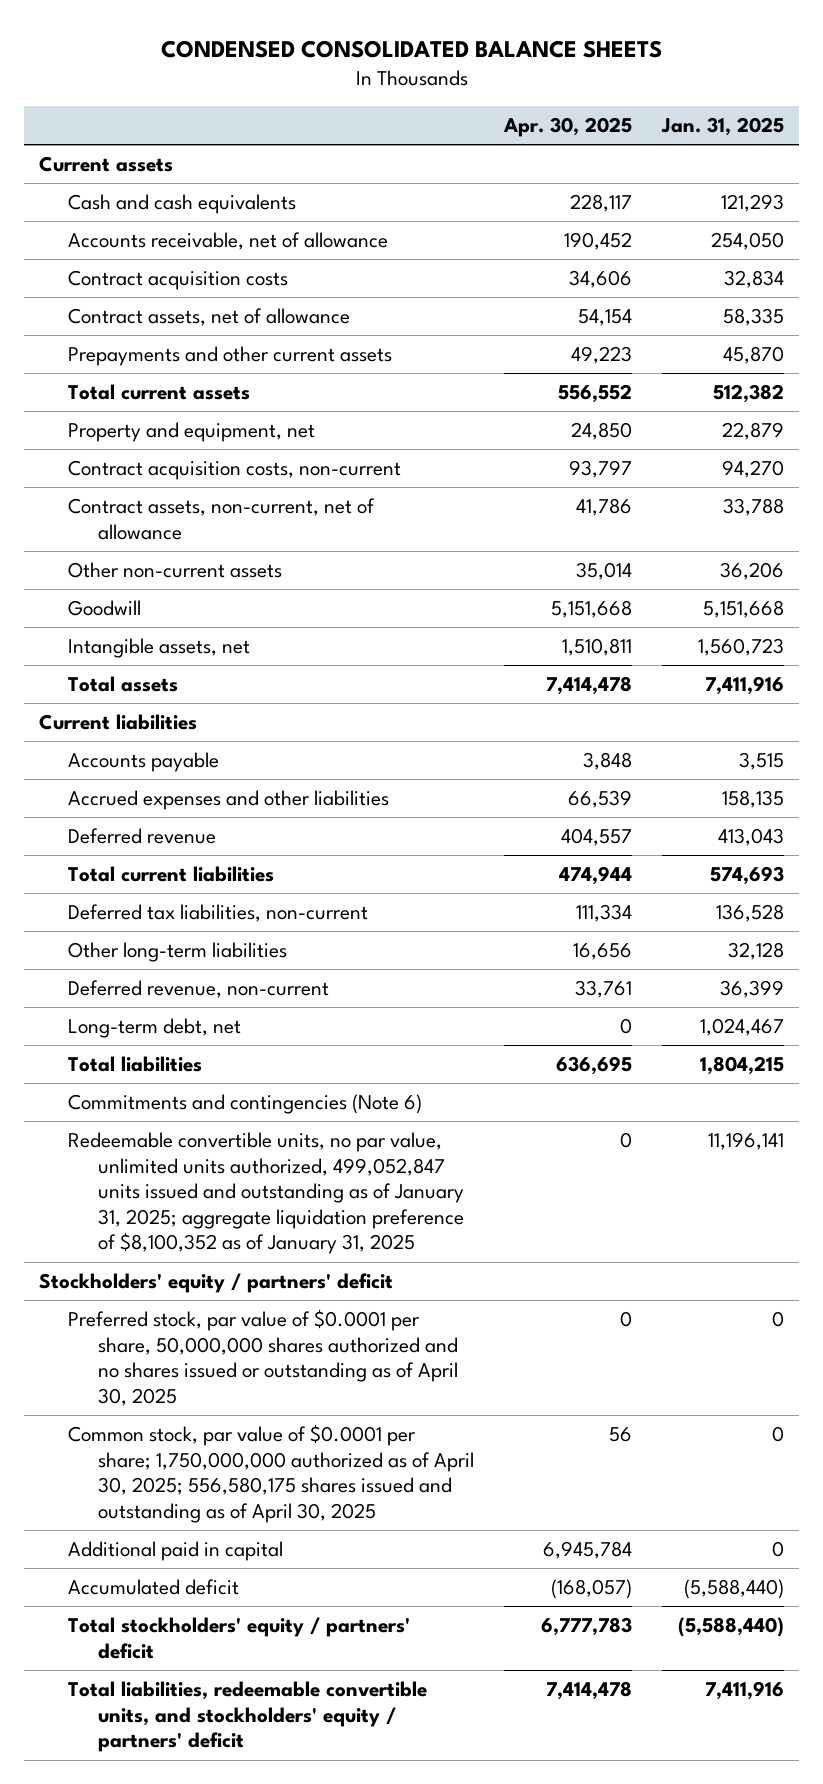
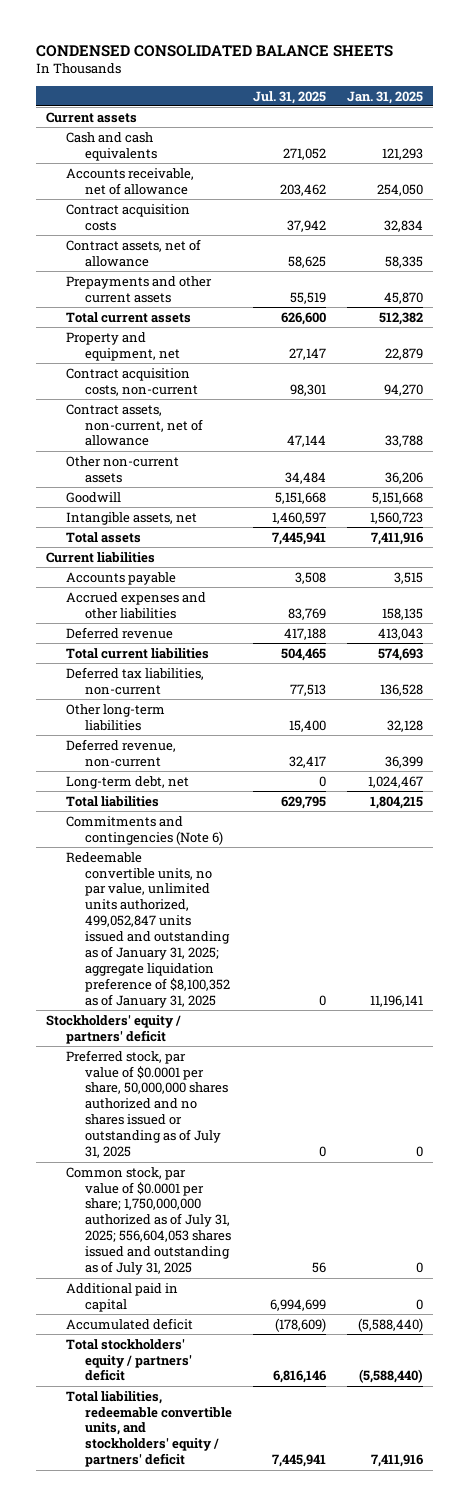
[502,117,632,138] Apr. 30, 2025 -> none
none -> [253,90,327,104] Jul. 31, 2025
[68,1309,458,1406] Preferred stock, par value of $0.0001 per share, 50,000,000 shares authorized and no shares issued or outstanding as of April 30, 2025 -> [65,1049,229,1159] Preferred stock, par value of $0.0001 per share, 50,000,000 shares authorized and no shares issued or outstanding as of July 31, 2025
[68,1424,474,1523] Common stock, par value of $0.0001 per share; 1,750,000,000 authorized as of April 30, 2025; 556,580,175 shares issued and outstanding as of April 30, 2025 -> [65,1166,232,1276] Common stock, par value of $0.0001 per share; 1,750,000,000 authorized as of July 31, 2025; 556,604,053 shares issued and outstanding as of July 31, 2025

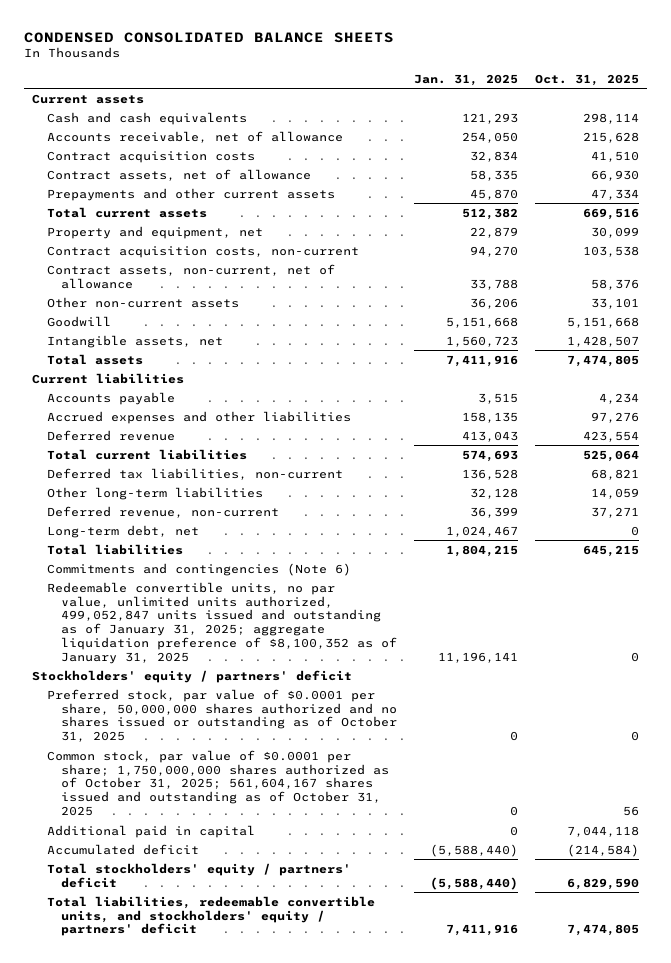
[253,90,327,104] Jul. 31, 2025 -> none
none -> [534,73,639,86] Oct. 31, 2025
[65,1049,229,1159] Preferred stock, par value of $0.0001 per share, 50,000,000 shares authorized and no shares issued or outstanding as of July 31, 2025 -> [46,688,398,743] Preferred stock, par value of $0.0001 per share, 50,000,000 shares authorized and no shares issued or outstanding as of October 31, 2025
[65,1166,232,1276] Common stock, par value of $0.0001 per share; 1,750,000,000 authorized as of July 31, 2025; 556,604,053 shares issued and outstanding as of July 31, 2025 -> [46,749,390,816] Common stock, par value of $0.0001 per share; 1,750,000,000 shares authorized as of October 31, 2025; 561,604,167 shares issued and outstanding as of October 31, 2025

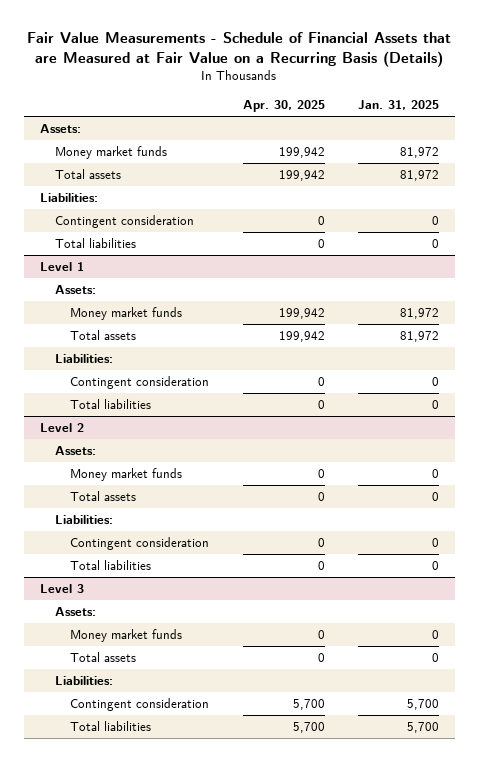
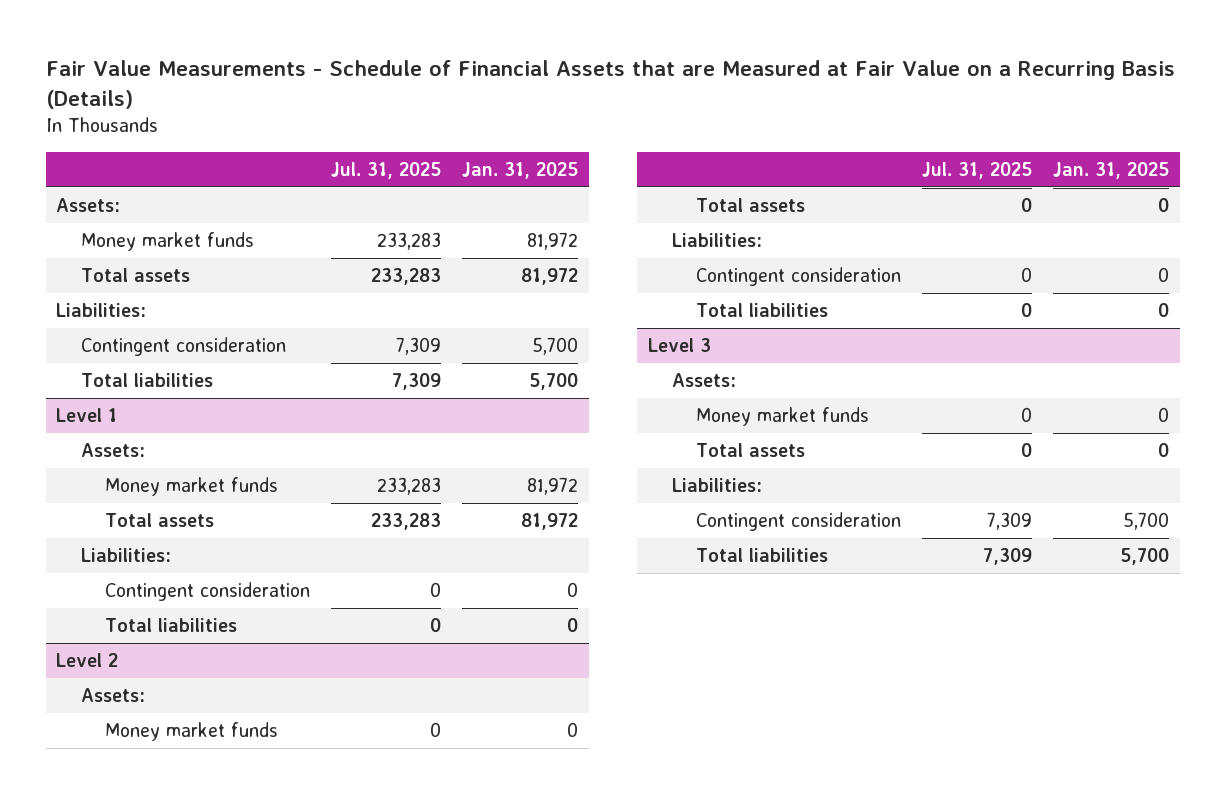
[242,100,325,113] Apr. 30, 2025 -> none
none -> [331,161,442,179] Jul. 31, 2025
[431,216,439,226] 0 -> [532,337,579,356] 5,700
[431,239,439,249] 0 -> [529,373,579,391] 5,700

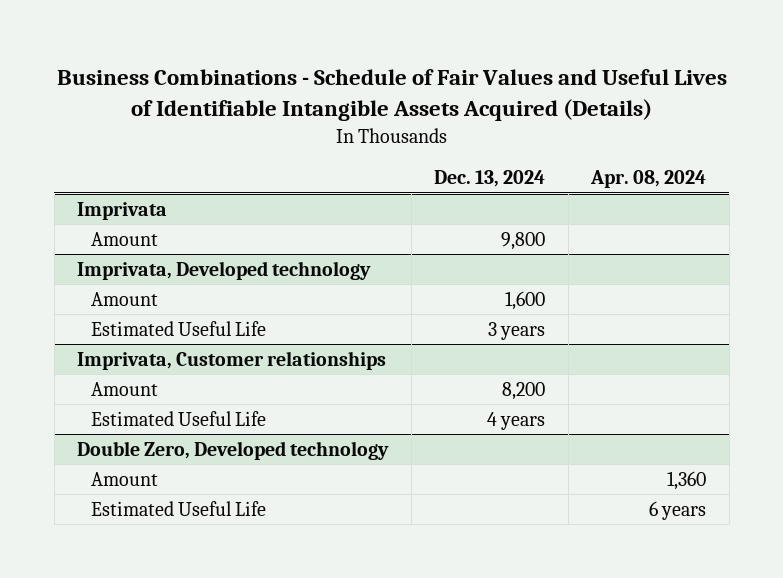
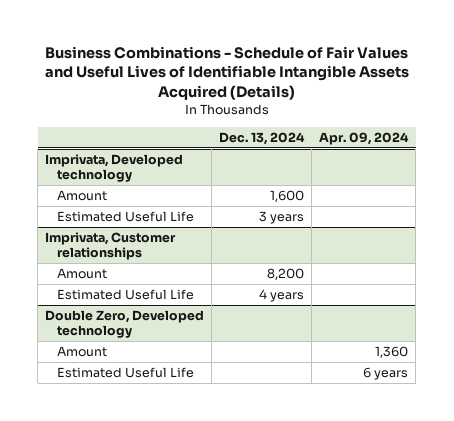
[590,170,707,189] Apr. 08, 2024 -> none
none -> [319,131,410,145] Apr. 09, 2024
[77,201,168,220] Imprivata -> none
[91,231,159,246] Amount -> none

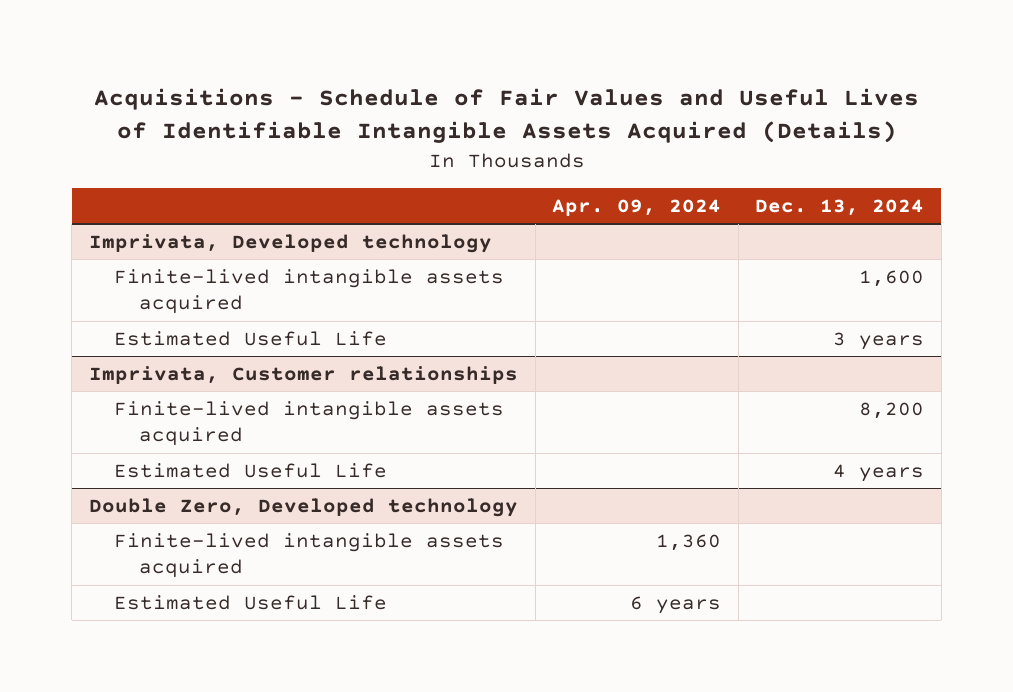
[44,45,409,100] Business Combinations - Schedule of Fair Values and Useful Lives of Identifiable Intangible Assets Acquired (Details) -> [93,87,919,143] Acquisitions - Schedule of Fair Values and Useful Lives of Identifiable Intangible Assets Acquired (Details)
[56,190,107,202] Amount -> [113,268,504,315] Finite-lived intangible assets acquired
[56,268,107,280] Amount -> [113,400,504,447] Finite-lived intangible assets acquired
[56,346,107,358] Amount -> [113,532,504,579] Finite-lived intangible assets acquired

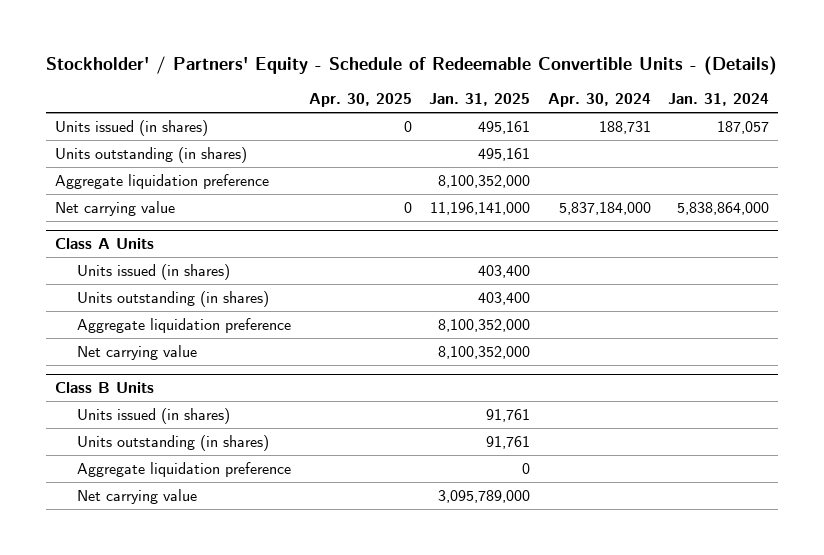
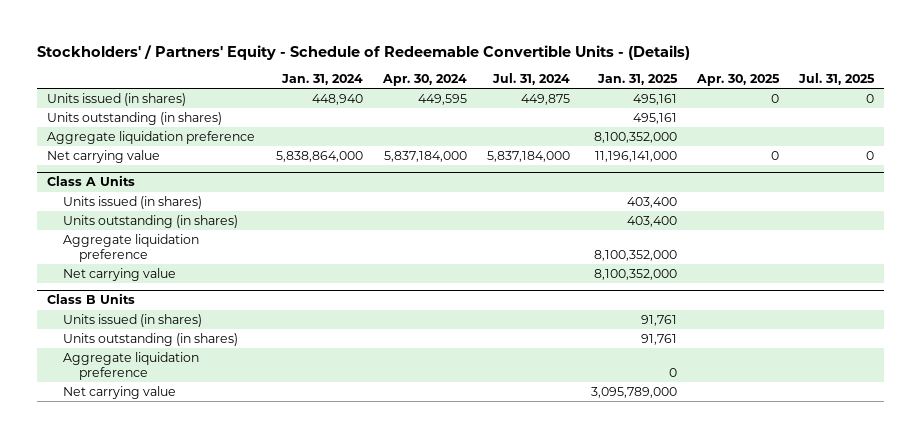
[46,56,778,76] Stockholder' / Partners' Equity - Schedule of Redeemable Convertible Units - (Details) -> [37,44,691,60] Stockholders' / Partners' Equity - Schedule of Redeemable Convertible Units - (Details)
none -> [492,72,571,85] Jul. 31, 2024
none -> [798,72,876,85] Jul. 31, 2025
[598,120,651,134] 188,731 -> [417,93,467,105] 449,595
[717,120,770,134] 187,057 -> [311,93,363,105] 448,940

